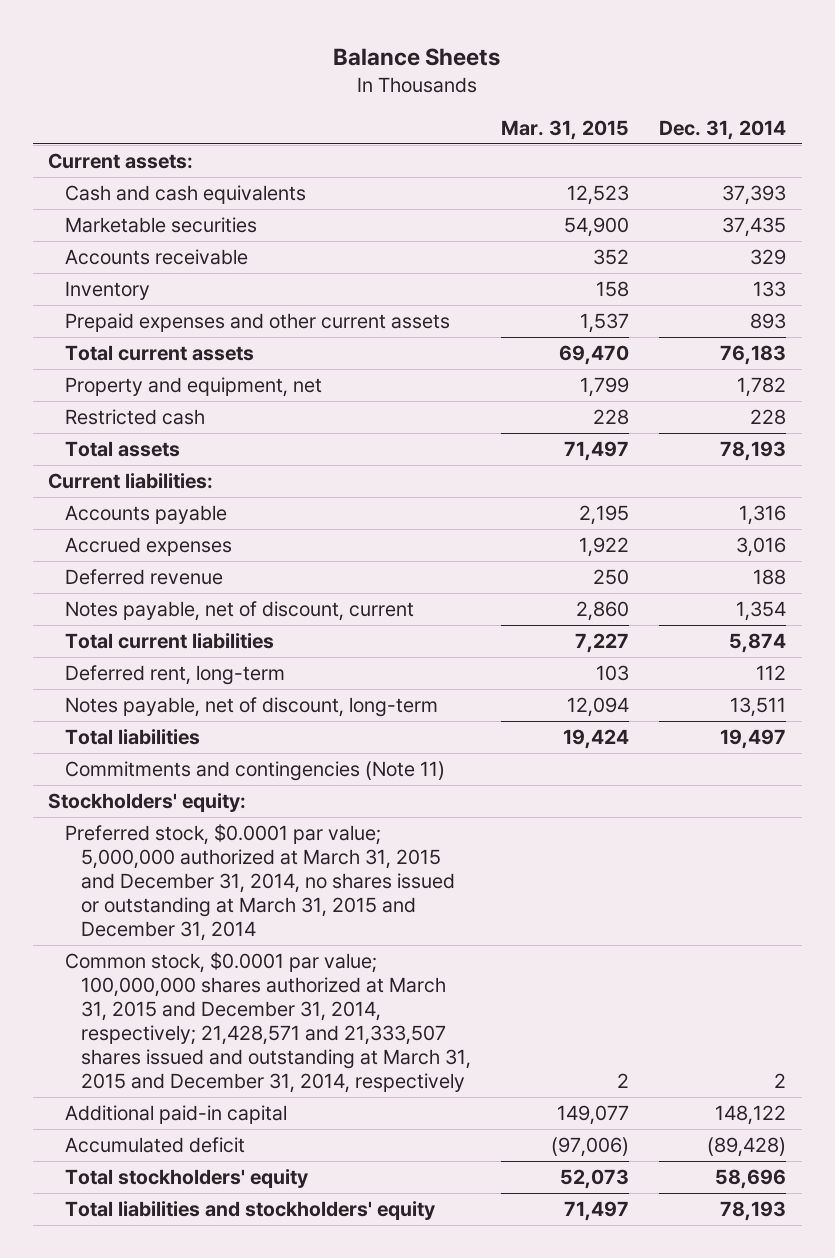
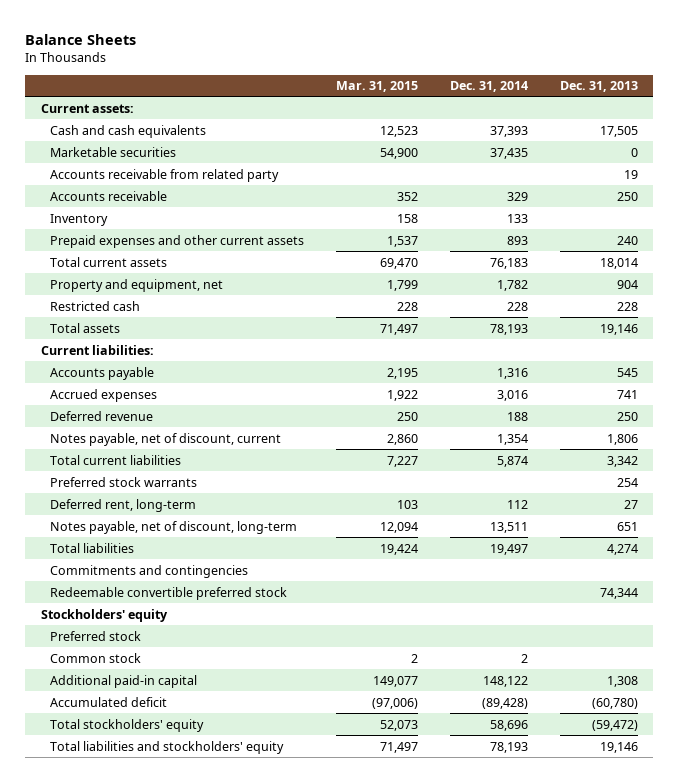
none -> [559,81,638,93] Dec. 31, 2013
none -> [50,168,280,182] Accounts receivable from related party
none -> [50,476,198,487] Preferred stock warrants
[64,761,445,782] Commitments and contingencies (Note 11) -> [50,564,249,578] Commitments and contingencies
none -> [50,586,288,600] Redeemable convertible preferred stock
[48,793,247,813] Stockholders' equity: -> [40,608,168,622] Stockholders' equity
[64,824,455,941] Preferred stock, $0.0001 par value; 5,000,000 authorized at March 31, 2015 and December 31, 2014, no shares issued or outstanding at March 31, 2015 and December 31, 2014 -> [50,630,142,641] Preferred stock
[64,952,471,1093] Common stock, $0.0001 par value; 100,000,000 shares authorized at March 31, 2015 and December 31, 2014, respectively; 21,428,571 and 21,333,507 shares issued and outstanding at March 31, 2015 and December 31, 2014, respectively -> [50,652,142,663] Common stock

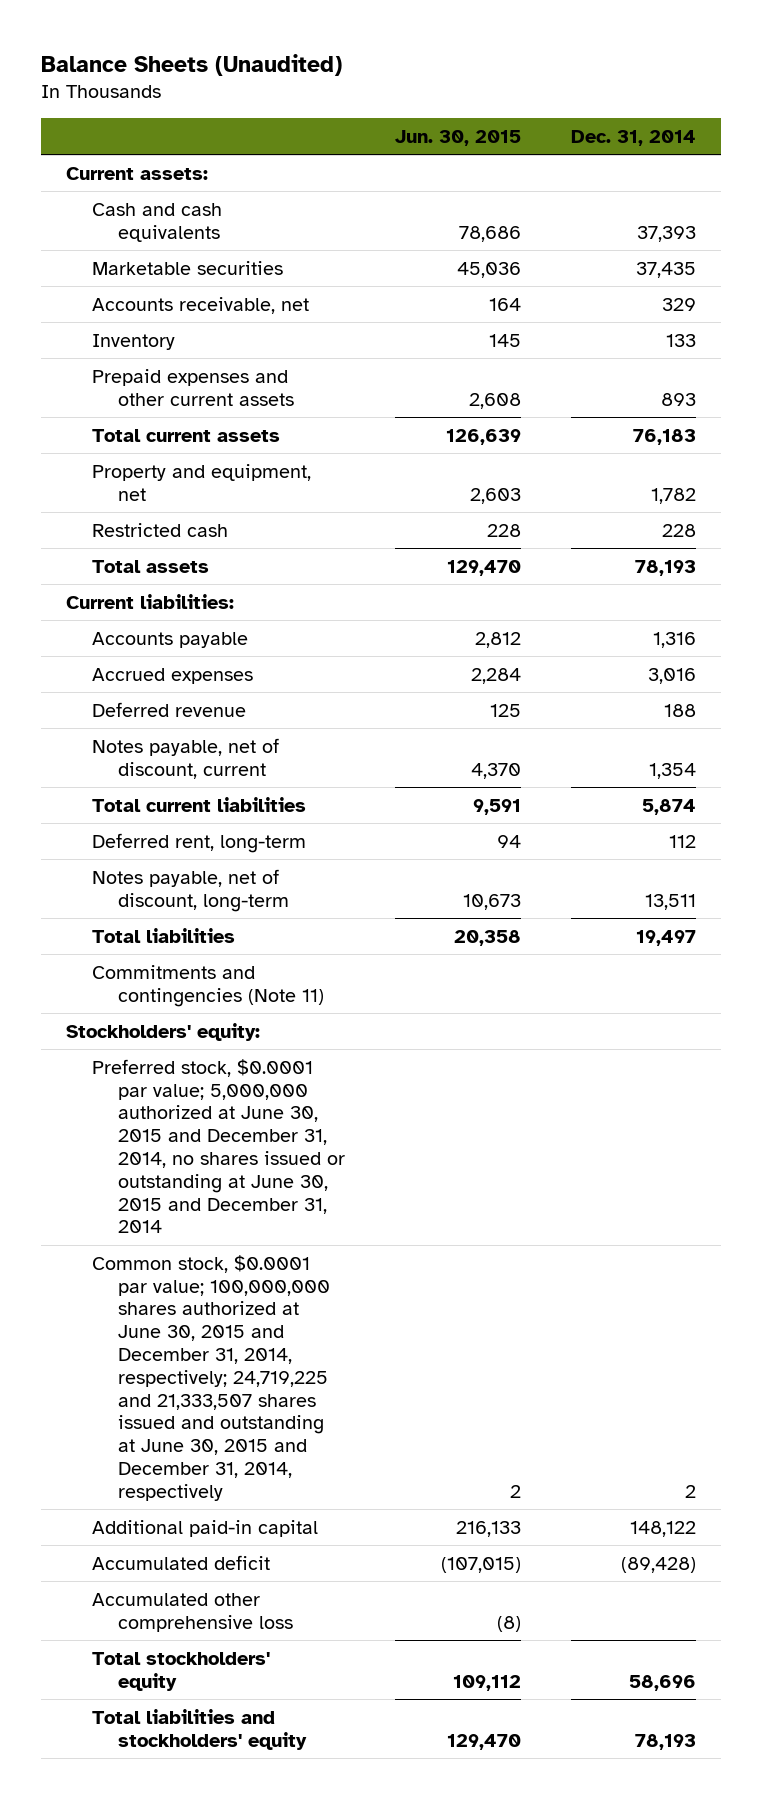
[24,33,136,45] Balance Sheets -> [40,53,342,76] Balance Sheets (Unaudited)
[336,81,419,93] Mar. 31, 2015 -> none
[559,81,638,93] Dec. 31, 2013 -> none
none -> [394,129,521,146] Jun. 30, 2015
[50,168,280,182] Accounts receivable from related party -> none
[50,190,168,201] Accounts receivable -> [91,296,309,314] Accounts receivable, net
[50,476,198,487] Preferred stock warrants -> none
[50,586,288,600] Redeemable convertible preferred stock -> none
[50,564,249,578] Commitments and contingencies -> [91,964,324,1007] Commitments and contingencies (Note 11)
[40,608,168,622] Stockholders' equity -> [66,1022,261,1041] Stockholders' equity:
[50,630,142,641] Preferred stock -> [91,1058,345,1234] Preferred stock, $0.0001 par value; 5,000,000 authorized at June 30, 2015 and December 31, 2014, no shares issued or outstanding at June 30, 2015 and December 31, 2014
[50,652,142,663] Common stock -> [91,1254,330,1501] Common stock, $0.0001 par value; 100,000,000 shares authorized at June 30, 2015 and December 31, 2014, respectively; 24,719,225 and 21,333,507 shares issued and outstanding at June 30, 2015 and December 31, 2014, respectively
none -> [91,1592,293,1632] Accumulated other comprehensive loss

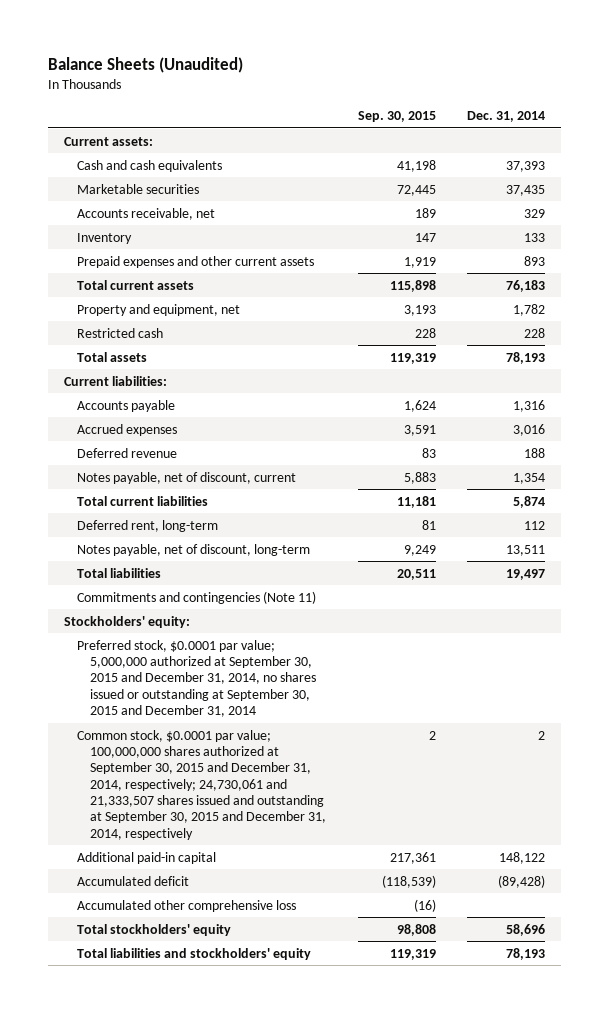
[394,129,521,146] Jun. 30, 2015 -> none
none -> [357,111,436,123] Sep. 30, 2015
[91,1058,345,1234] Preferred stock, $0.0001 par value; 5,000,000 authorized at June 30, 2015 and December 31, 2014, no shares issued or outstanding at June 30, 2015 and December 31, 2014 -> [77,639,317,718] Preferred stock, $0.0001 par value; 5,000,000 authorized at September 30, 2015 and December 31, 2014, no shares issued or outstanding at September 30, 2015 and December 31, 2014
[91,1254,330,1501] Common stock, $0.0001 par value; 100,000,000 shares authorized at June 30, 2015 and December 31, 2014, respectively; 24,719,225 and 21,333,507 shares issued and outstanding at June 30, 2015 and December 31, 2014, respectively -> [77,729,327,840] Common stock, $0.0001 par value; 100,000,000 shares authorized at September 30, 2015 and December 31, 2014, respectively; 24,730,061 and 21,333,507 shares issued and outstanding at September 30, 2015 and December 31, 2014, respectively

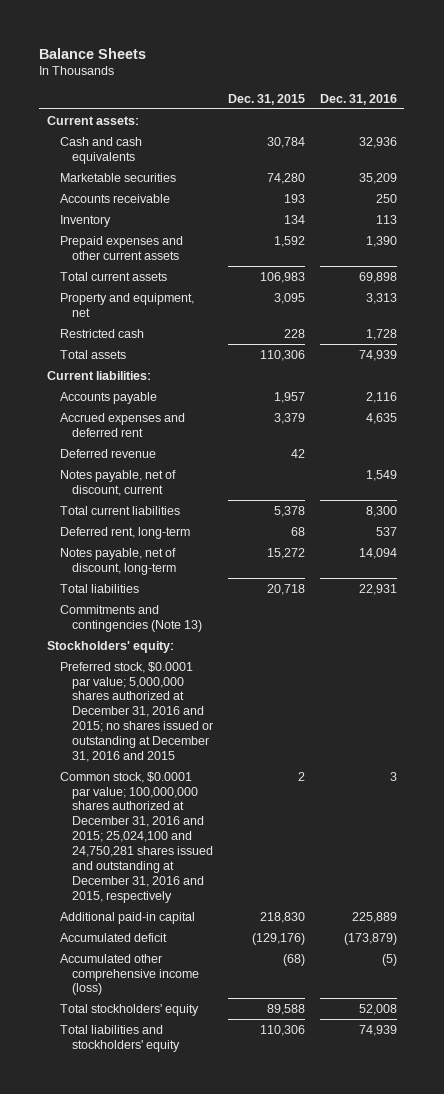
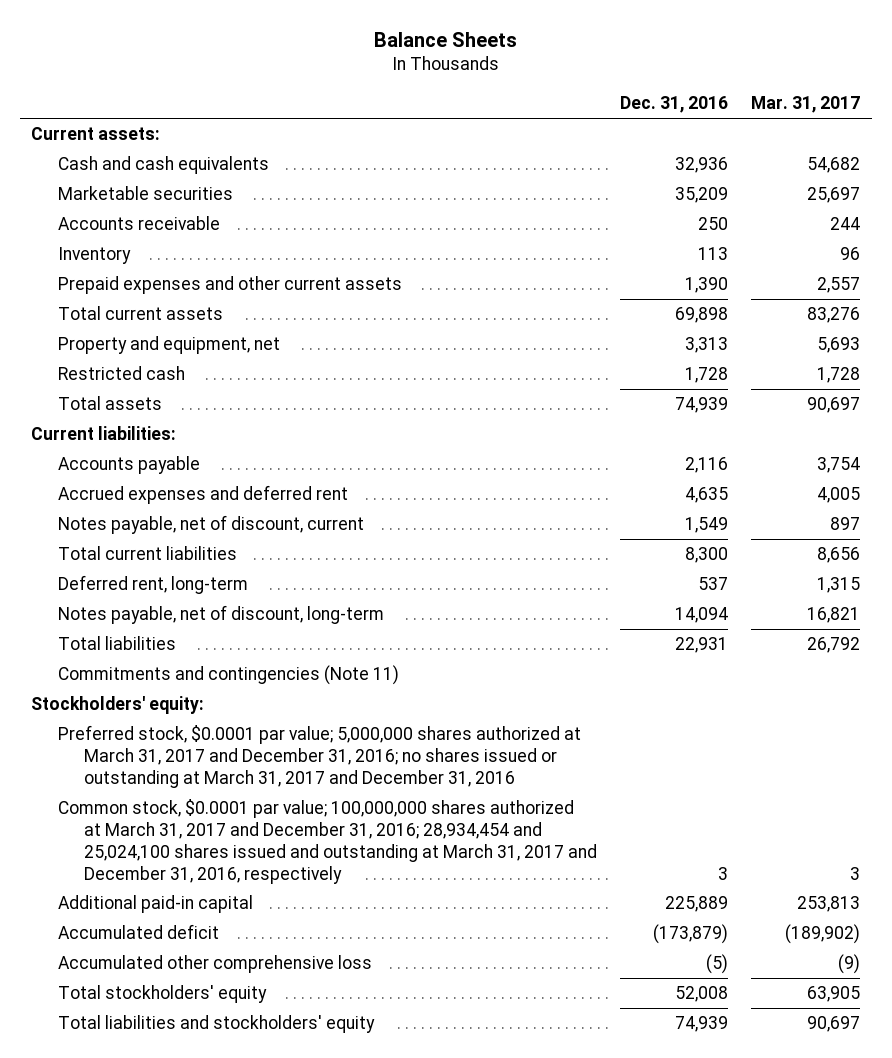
[228,93,306,105] Dec. 31, 2015 -> none
none -> [751,96,861,114] Mar. 31, 2017
[59,448,156,458] Deferred revenue -> none
[59,604,203,632] Commitments and contingencies (Note 13) -> [57,665,399,686] Commitments and contingencies (Note 11)
[59,661,214,763] Preferred stock, $0.0001 par value; 5,000,000 shares authorized at December 31, 2016 and 2015; no shares issued or outstanding at December 31, 2016 and 2015 -> [57,725,581,788] Preferred stock, $0.0001 par value; 5,000,000 shares authorized at March 31, 2017 and December 31, 2016; no shares issued or outstanding at March 31, 2017 and December 31, 2016
[59,771,214,903] Common stock, $0.0001 par value; 100,000,000 shares authorized at December 31, 2016 and 2015; 25,024,100 and 24,750,281 shares issued and outstanding at December 31, 2016 and 2015, respectively -> [57,799,598,884] Common stock, $0.0001 par value; 100,000,000 shares authorized at March 31, 2017 and December 31, 2016; 28,934,454 and 25,024,100 shares issued and outstanding at March 31, 2017 and December 31, 2016, respectively
[59,953,200,996] Accumulated other comprehensive income (loss) -> [57,955,372,974] Accumulated other comprehensive loss

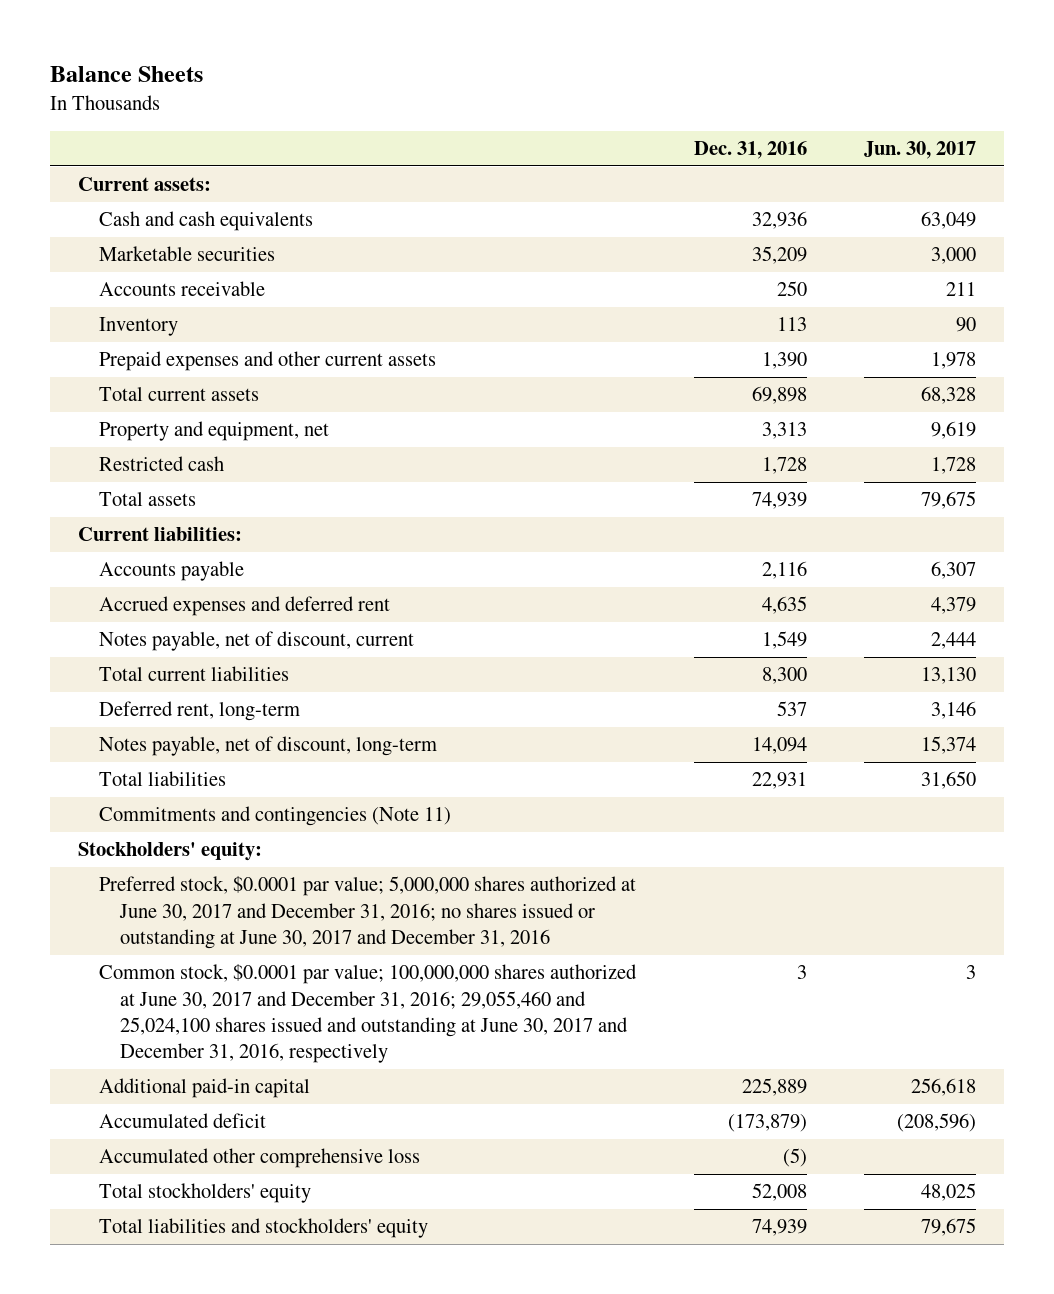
[751,96,861,114] Mar. 31, 2017 -> none
none -> [863,141,976,160] Jun. 30, 2017
[57,725,581,788] Preferred stock, $0.0001 par value; 5,000,000 shares authorized at March 31, 2017 and December 31, 2016; no shares issued or outstanding at March 31, 2017 and December 31, 2016 -> [99,876,637,949] Preferred stock, $0.0001 par value; 5,000,000 shares authorized at June 30, 2017 and December 31, 2016; no shares issued or outstanding at June 30, 2017 and December 31, 2016
[57,799,598,884] Common stock, $0.0001 par value; 100,000,000 shares authorized at March 31, 2017 and December 31, 2016; 28,934,454 and 25,024,100 shares issued and outstanding at March 31, 2017 and December 31, 2016, respectively -> [99,964,638,1064] Common stock, $0.0001 par value; 100,000,000 shares authorized at June 30, 2017 and December 31, 2016; 29,055,460 and 25,024,100 shares issued and outstanding at June 30, 2017 and December 31, 2016, respectively

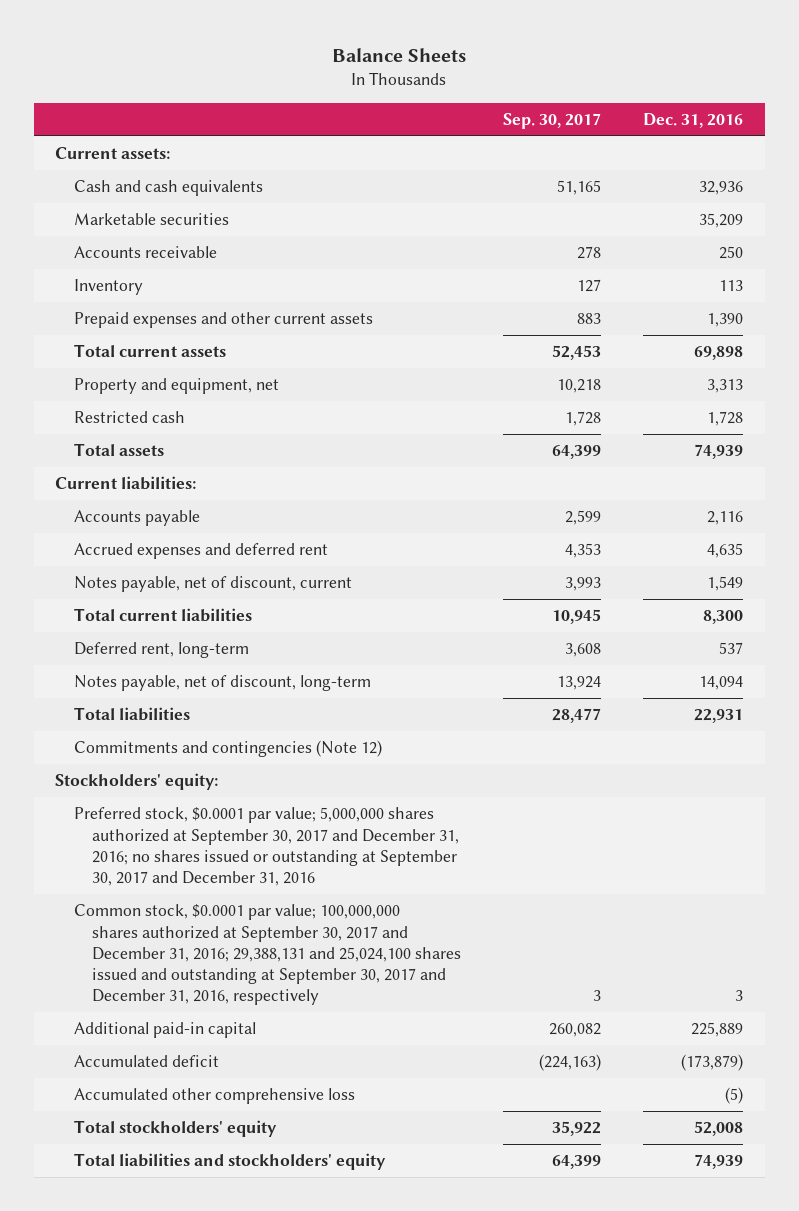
[863,141,976,160] Jun. 30, 2017 -> none
none -> [503,113,602,130] Sep. 30, 2017
[99,806,452,827] Commitments and contingencies (Note 11) -> [73,740,382,758] Commitments and contingencies (Note 12)
[99,876,637,949] Preferred stock, $0.0001 par value; 5,000,000 shares authorized at June 30, 2017 and December 31, 2016; no shares issued or outstanding at June 30, 2017 and December 31, 2016 -> [73,807,459,887] Preferred stock, $0.0001 par value; 5,000,000 shares authorized at September 30, 2017 and December 31, 2016; no shares issued or outstanding at September 30, 2017 and December 31, 2016
[99,964,638,1064] Common stock, $0.0001 par value; 100,000,000 shares authorized at June 30, 2017 and December 31, 2016; 29,055,460 and 25,024,100 shares issued and outstanding at June 30, 2017 and December 31, 2016, respectively -> [73,904,461,1006] Common stock, $0.0001 par value; 100,000,000 shares authorized at September 30, 2017 and December 31, 2016; 29,388,131 and 25,024,100 shares issued and outstanding at September 30, 2017 and December 31, 2016, respectively

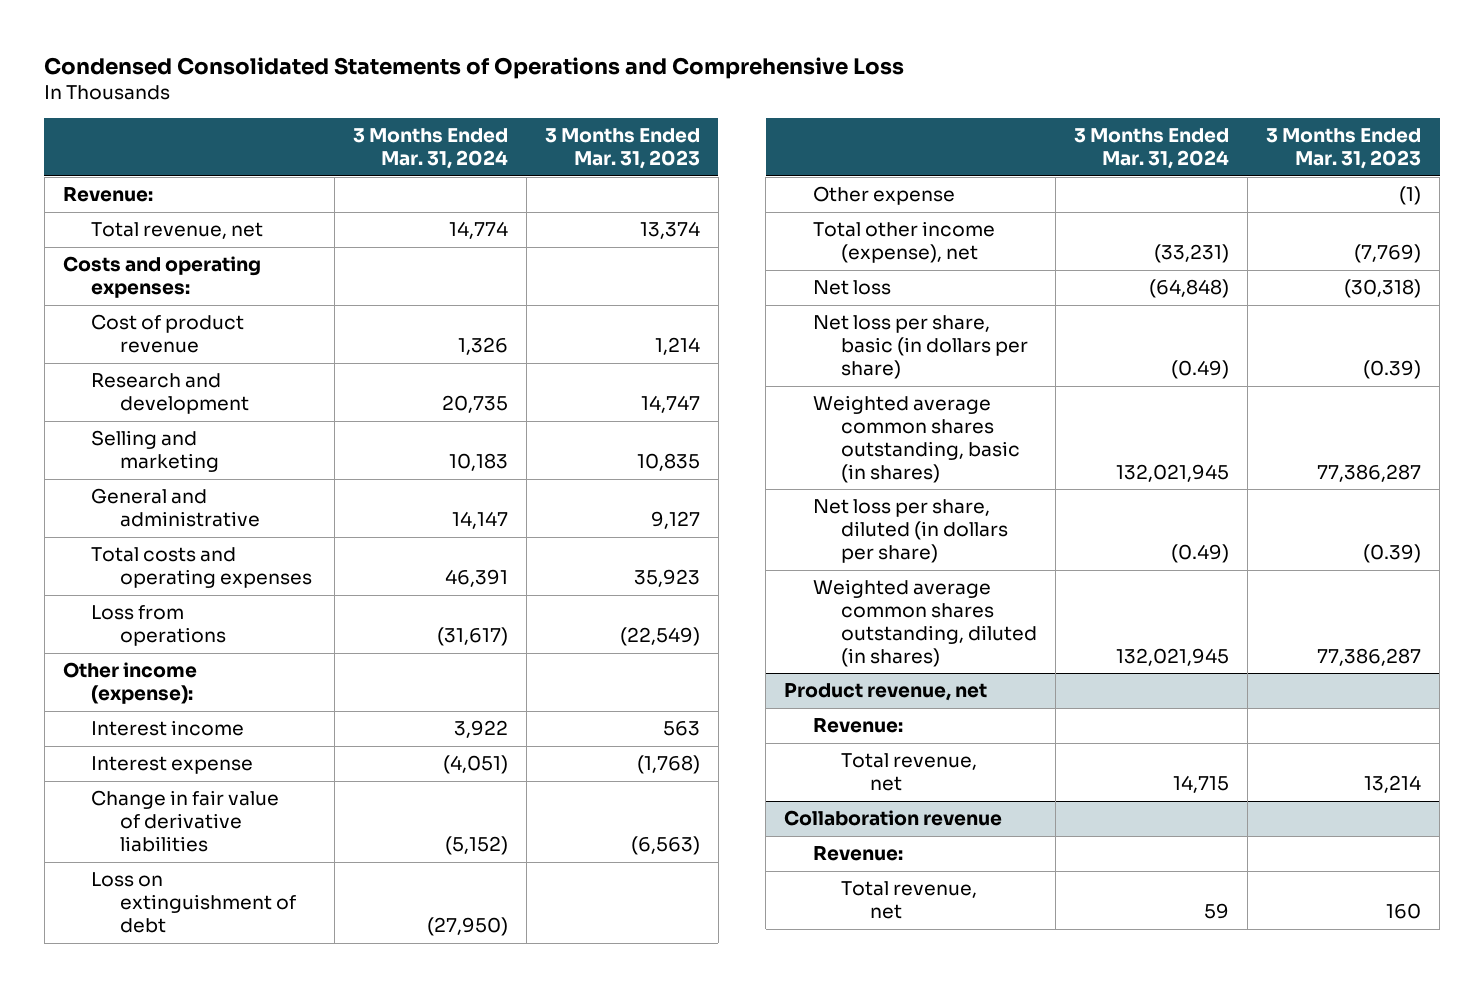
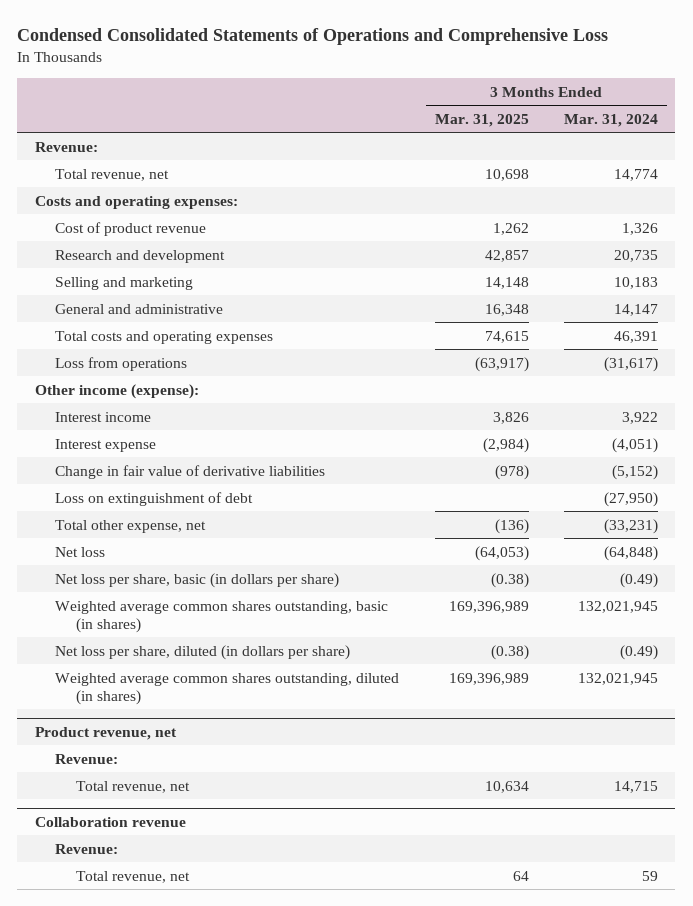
[544,128,700,170] 3 Months Ended Mar. 31, 2023 -> none
none -> [434,113,529,127] Mar. 31, 2025
[812,186,955,206] Other expense -> none
[812,221,995,264] Total other income (expense), net -> [55,519,207,533] Total other expense, net

